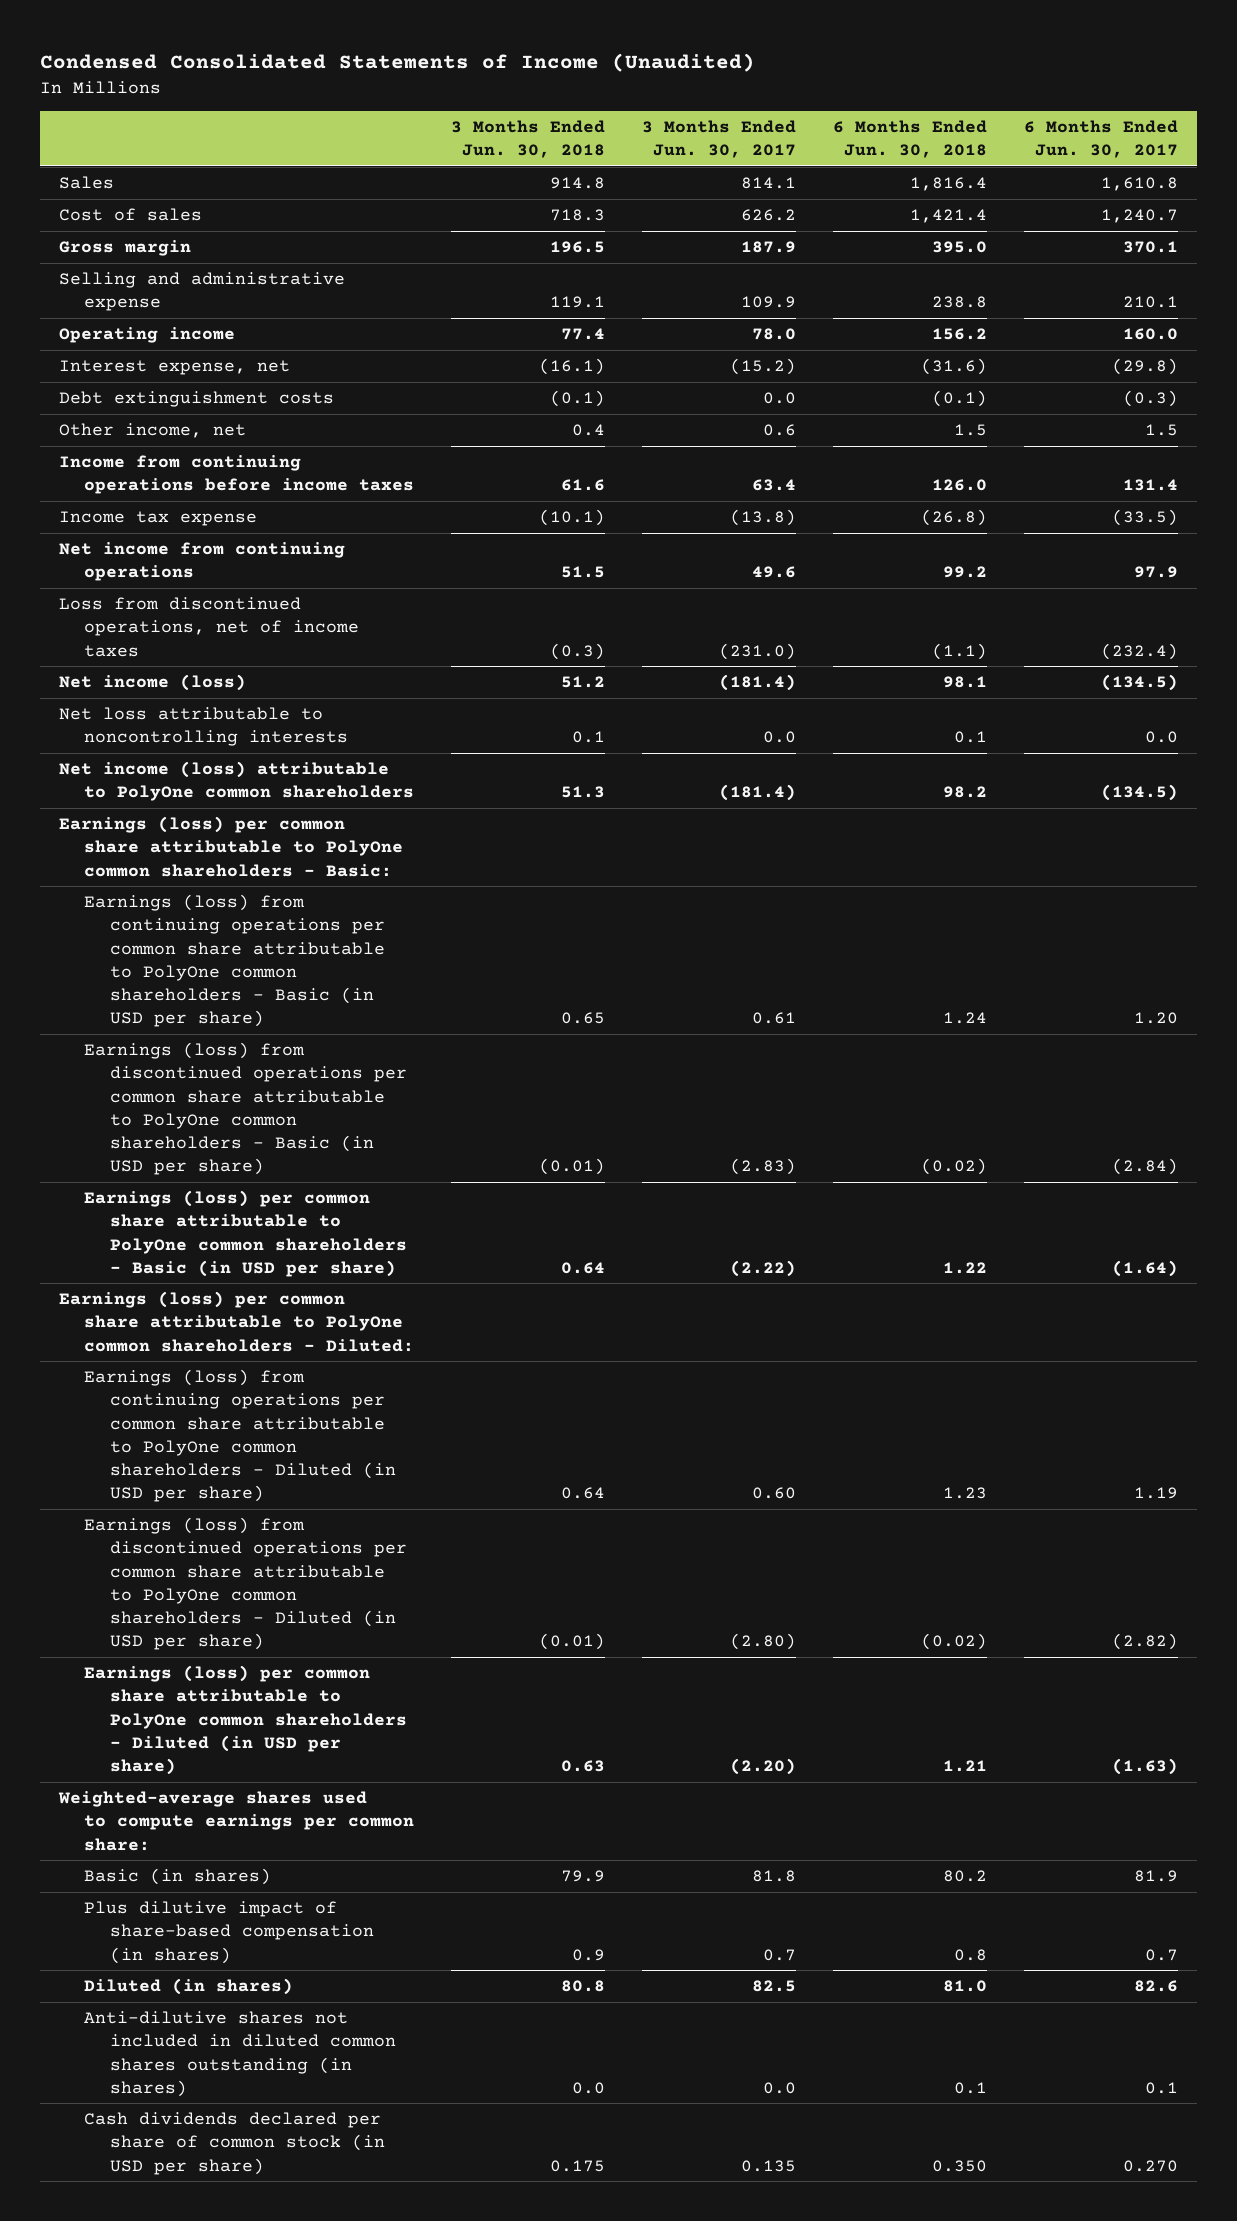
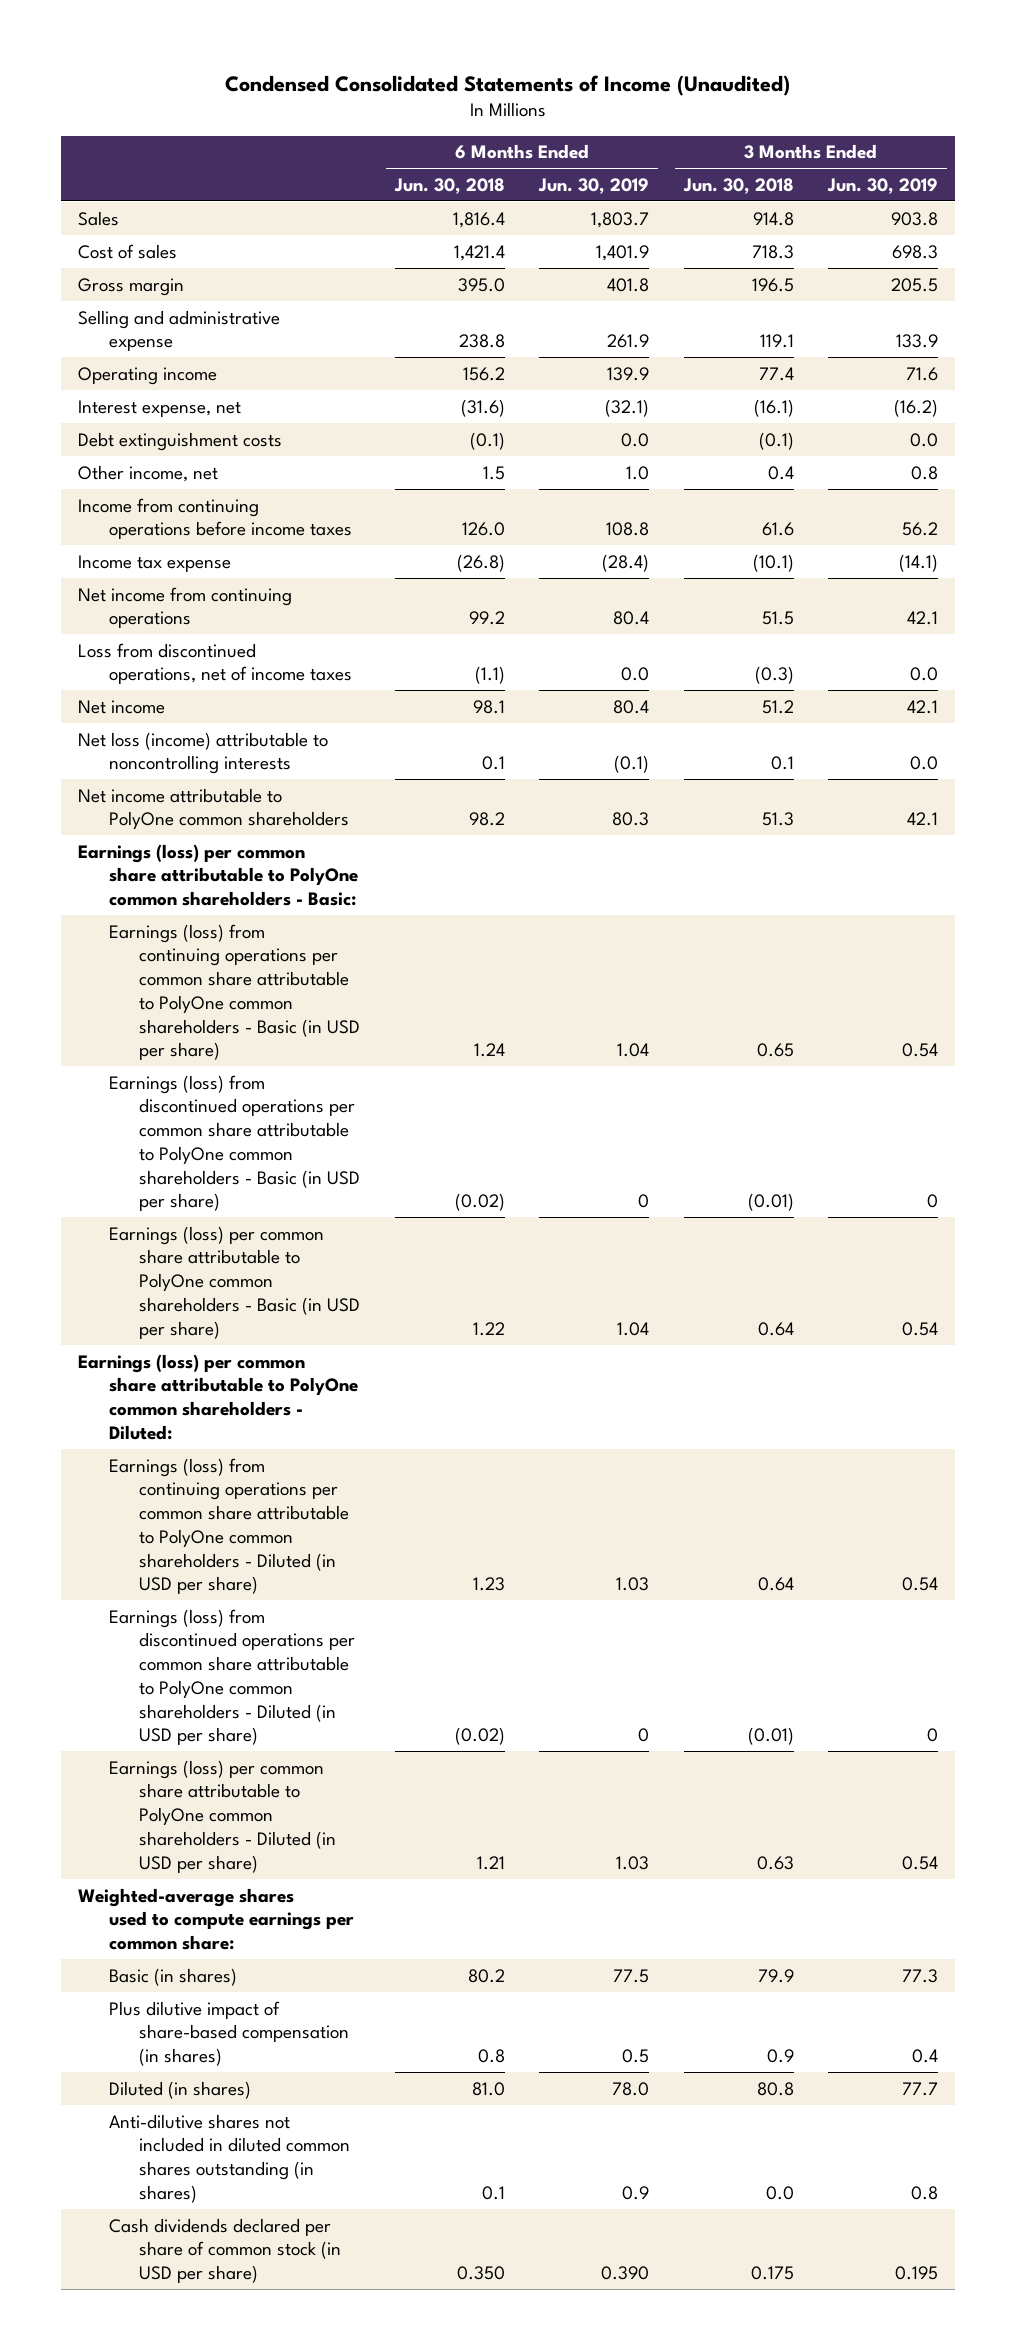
[642,120,797,159] 3 Months Ended Jun. 30, 2017 -> none
[1024,120,1179,159] 6 Months Ended Jun. 30, 2017 -> none
none -> [538,177,650,194] Jun. 30, 2019
none -> [827,177,939,194] Jun. 30, 2019
[58,674,246,692] Net income (loss) -> [78,699,166,714] Net income
[58,707,349,747] Net loss attributable to noncontrolling interests -> [78,731,329,775] Net loss (income) attributable to noncontrolling interests
[58,761,415,802] Net income (loss) attributable to PolyOne common shareholders -> [78,787,349,830] Net income attributable to PolyOne common shareholders

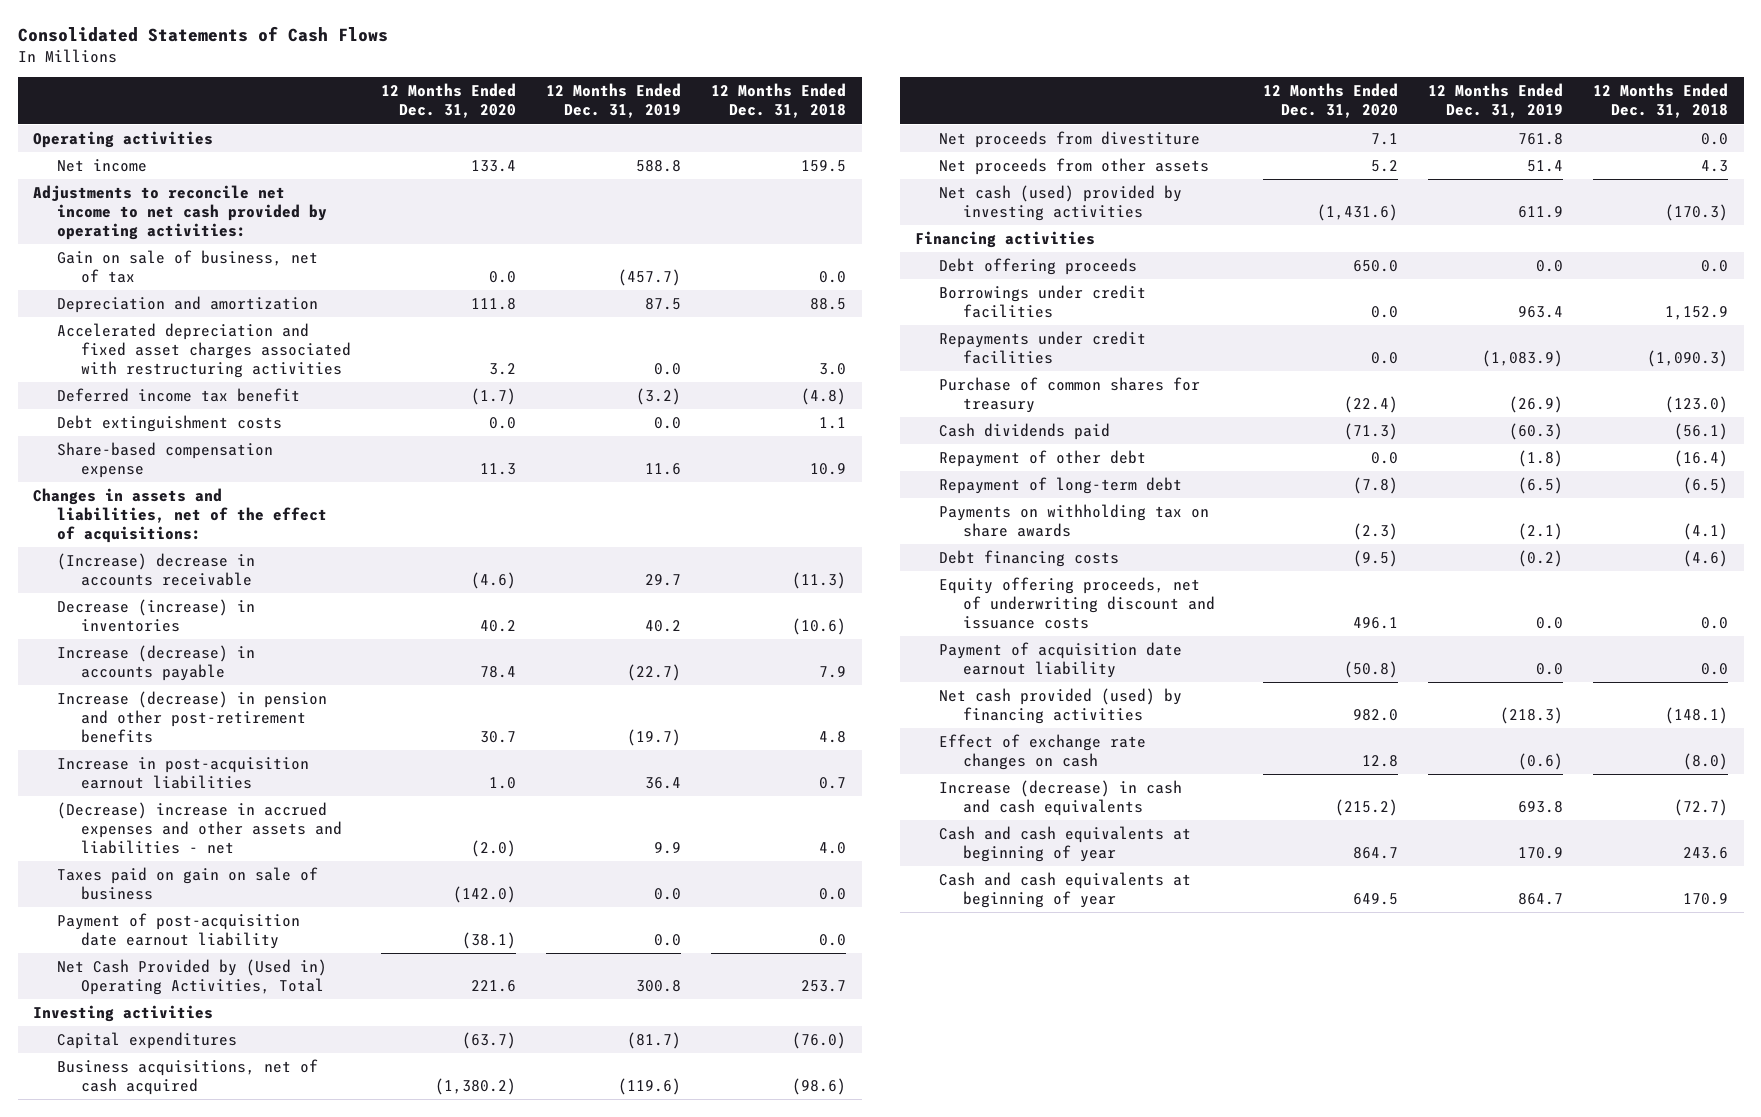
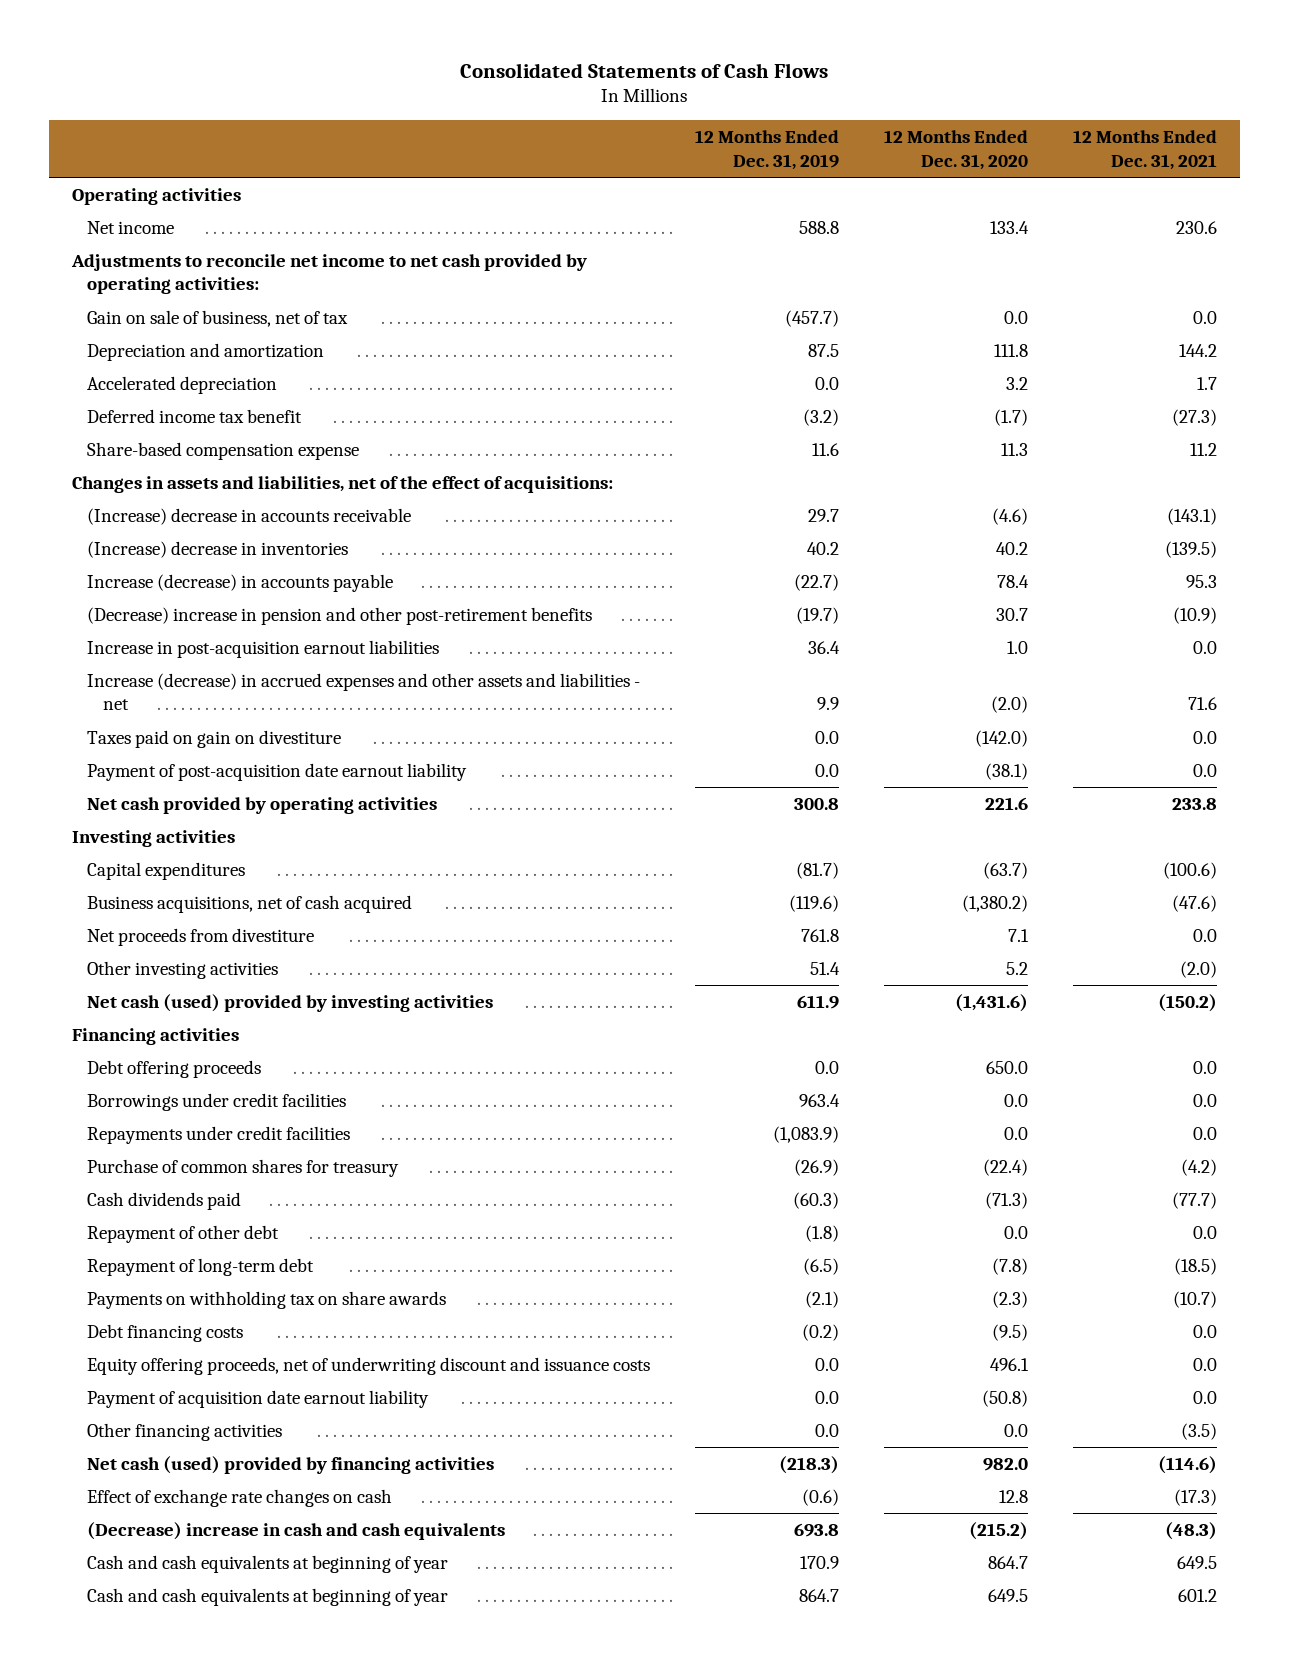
[711,83,847,119] 12 Months Ended Dec. 31, 2018 -> none
none -> [1073,130,1218,170] 12 Months Ended Dec. 31, 2021
[56,322,351,379] Accelerated depreciation and fixed asset charges associated with restructuring activities -> none
none -> [87,375,278,394] Accelerated depreciation
[56,414,282,432] Debt extinguishment costs -> none
[56,598,255,633] Decrease (increase) in inventories -> [87,540,349,558] (Increase) decrease in inventories
[56,690,327,744] Increase (decrease) in pension and other post-retirement benefits -> [87,606,593,625] (Decrease) increase in pension and other post-retirement benefits
[56,801,342,855] (Decrease) increase in accrued expenses and other assets and liabilities - net -> [87,672,641,711] Increase (decrease) in accrued expenses and other assets and liabilities - net
[56,866,318,901] Taxes paid on gain on sale of business -> [87,729,342,748] Taxes paid on gain on divestiture
[56,958,327,996] Net Cash Provided by (Used in) Operating Activities, Total -> [87,796,438,814] Net cash provided by operating activities
[938,157,1209,175] Net proceeds from other assets -> [87,960,279,979] Other investing activities
none -> [87,1422,283,1441] Other financing activities
[938,687,1182,725] Net cash provided (used) by financing activities -> [87,1455,495,1474] Net cash (used) provided by financing activities
[938,779,1182,817] Increase (decrease) in cash and cash equivalents -> [87,1521,506,1540] (Decrease) increase in cash and cash equivalents

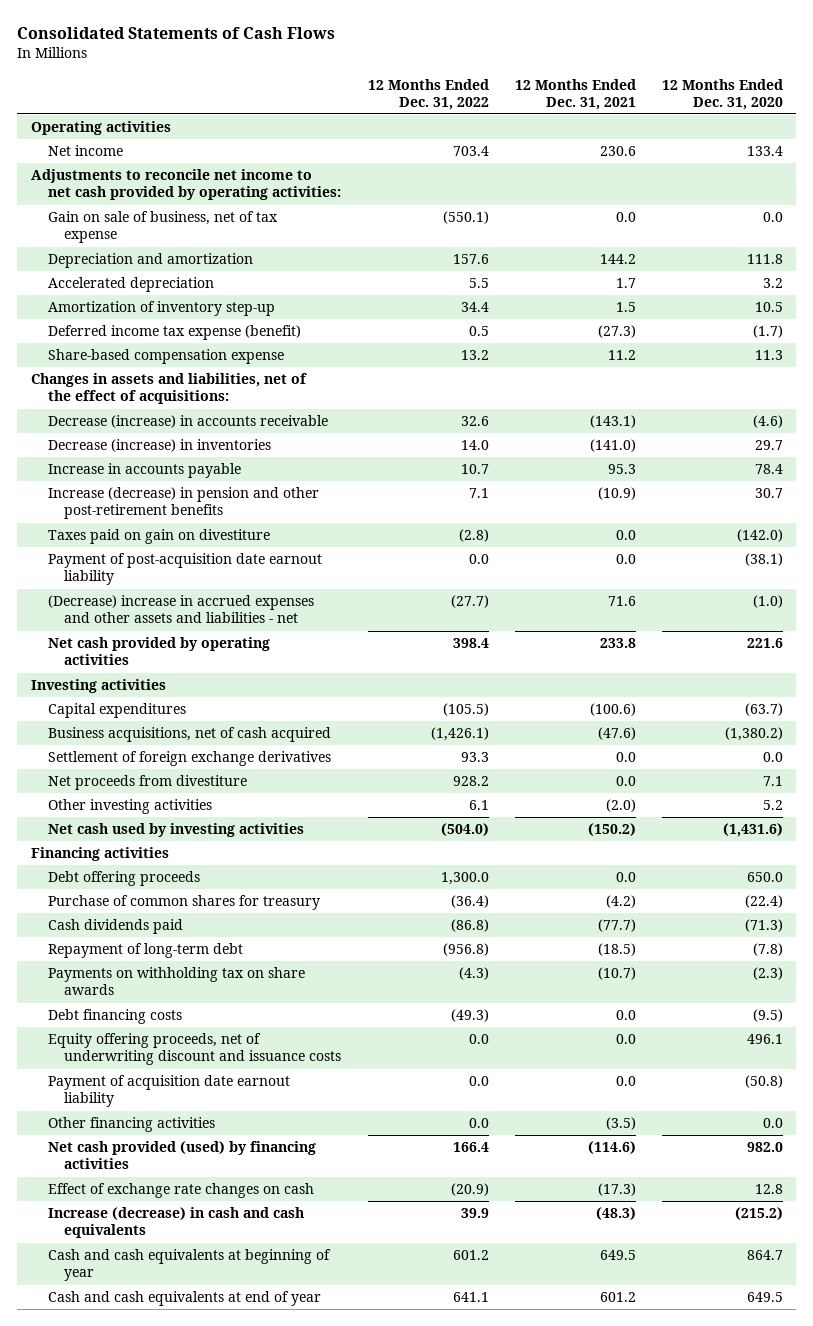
[695,130,840,170] 12 Months Ended Dec. 31, 2019 -> none
none -> [367,78,489,110] 12 Months Ended Dec. 31, 2022
[87,309,349,327] Gain on sale of business, net of tax -> [47,211,278,244] Gain on sale of business, net of tax expense
none -> [47,301,275,317] Amortization of inventory step-up
[87,408,303,423] Deferred income tax benefit -> [47,325,301,341] Deferred income tax expense (benefit)
[87,639,440,658] Increase in post-acquisition earnout liabilities -> none
[87,672,641,711] Increase (decrease) in accrued expenses and other assets and liabilities - net -> none
[87,507,412,525] (Increase) decrease in accounts receivable -> [47,415,328,429] Decrease (increase) in accounts receivable
[87,540,349,558] (Increase) decrease in inventories -> [47,439,271,453] Decrease (increase) in inventories
[996,541,1029,555] 40.2 -> [754,440,783,451] 29.7
[1165,540,1218,558] (139.5) -> [589,439,636,453] (141.0)
[87,573,394,592] Increase (decrease) in accounts payable -> [47,463,241,479] Increase in accounts payable
[87,606,593,625] (Decrease) increase in pension and other post-retirement benefits -> [47,487,319,520] Increase (decrease) in pension and other post-retirement benefits
none -> [47,595,314,624] (Decrease) increase in accrued expenses and other assets and liabilities - net
none -> [47,751,331,767] Settlement of foreign exchange derivatives
[87,993,494,1012] Net cash (used) provided by investing activities -> [47,823,304,838] Net cash used by investing activities
[87,1092,347,1111] Borrowings under credit facilities -> none
[87,1125,351,1144] Repayments under credit facilities -> none
[87,1224,280,1243] Repayment of other debt -> none
[87,1455,495,1474] Net cash (used) provided by financing activities -> [47,1141,316,1170] Net cash provided (used) by financing activities
[87,1521,506,1540] (Decrease) increase in cash and cash equivalents -> [47,1207,304,1239] Increase (decrease) in cash and cash equivalents
[87,1587,449,1606] Cash and cash equivalents at beginning of year -> [47,1291,321,1307] Cash and cash equivalents at end of year

